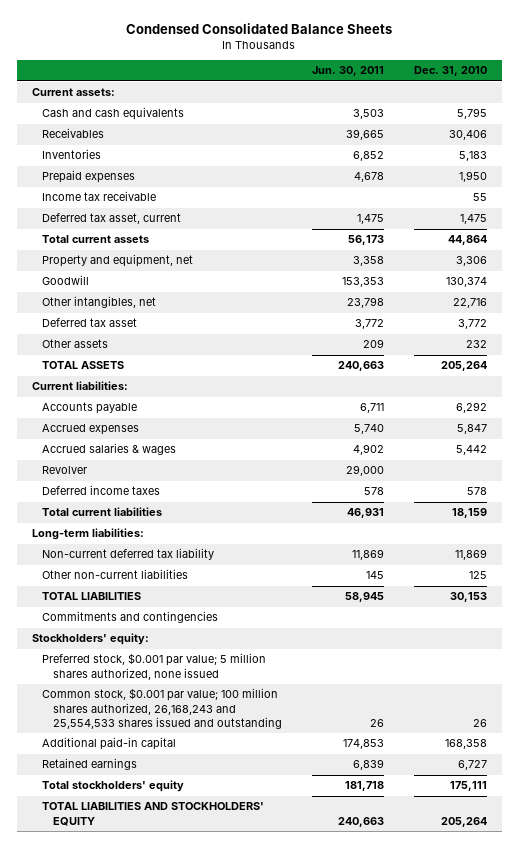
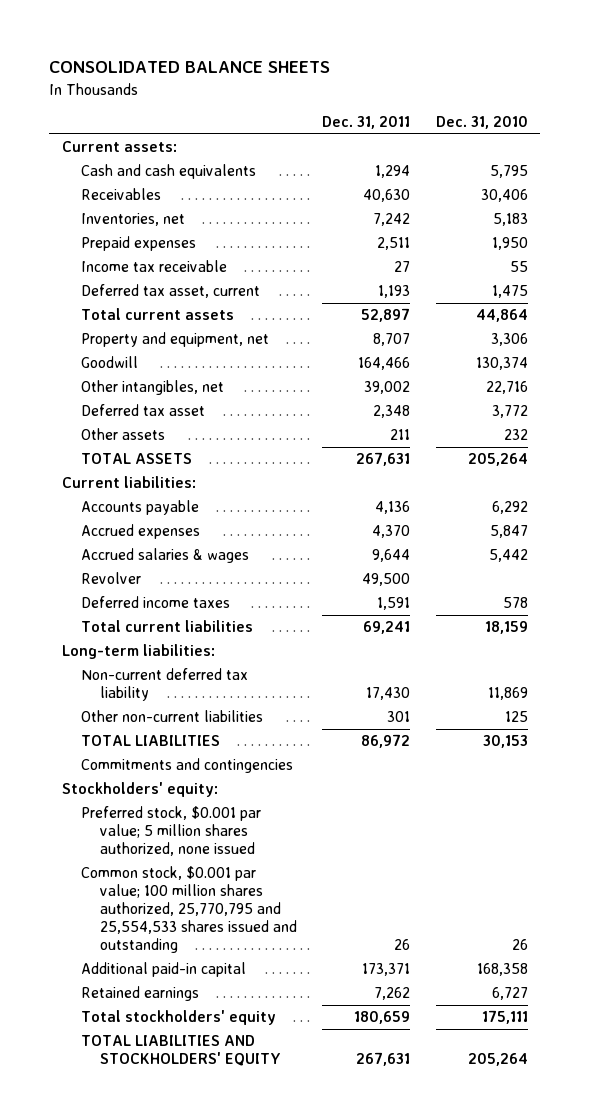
[126,22,393,34] Condensed Consolidated Balance Sheets -> [49,61,331,74] CONSOLIDATED BALANCE SHEETS
[311,66,384,77] Jun. 30, 2011 -> none
none -> [322,116,411,130] Dec. 31, 2011
[42,149,102,160] Inventories -> [81,213,186,227] Inventories, net
[42,688,283,729] Common stock, $0.001 par value; 100 million shares authorized, 26,168,243 and 25,554,533 shares issued and outstanding -> [81,866,298,953] Common stock, $0.001 par value; 100 million shares authorized, 25,770,795 and 25,554,533 shares issued and outstanding

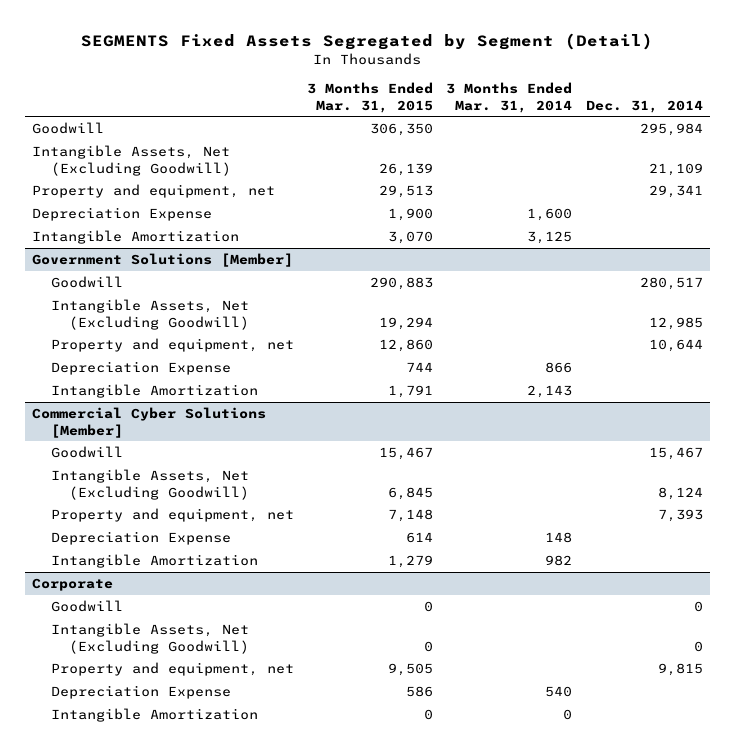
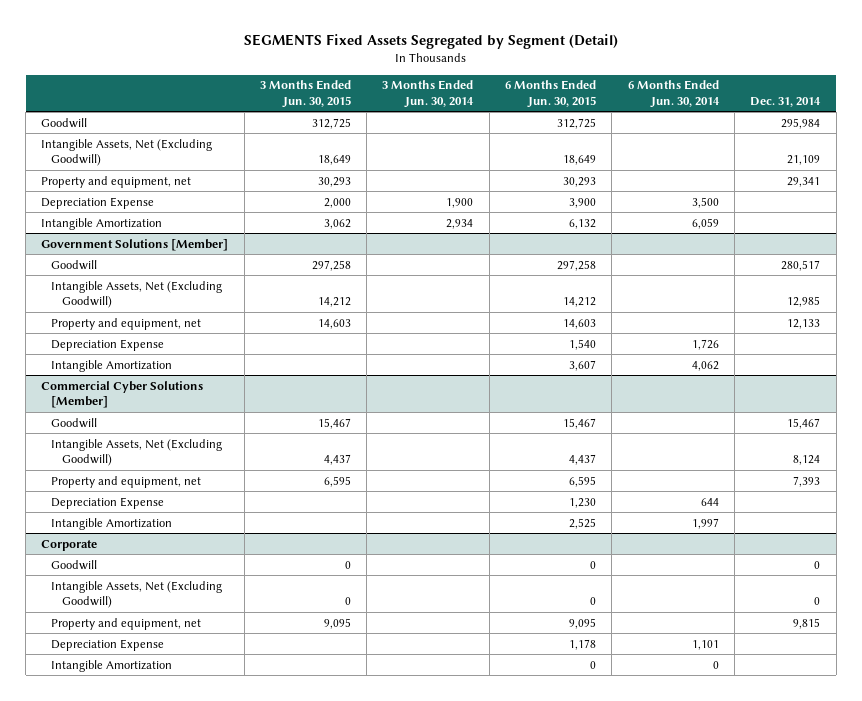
[306,81,433,113] 3 Months Ended Mar. 31, 2015 -> none
[446,81,573,113] 3 Months Ended Mar. 31, 2014 -> none
none -> [259,80,351,108] 3 Months Ended Jun. 30, 2015
none -> [382,80,475,108] 3 Months Ended Jun. 30, 2014
none -> [505,80,597,108] 6 Months Ended Jun. 30, 2015
none -> [627,80,720,108] 6 Months Ended Jun. 30, 2014
[648,338,703,352] 10,644 -> [787,318,821,329] 12,133

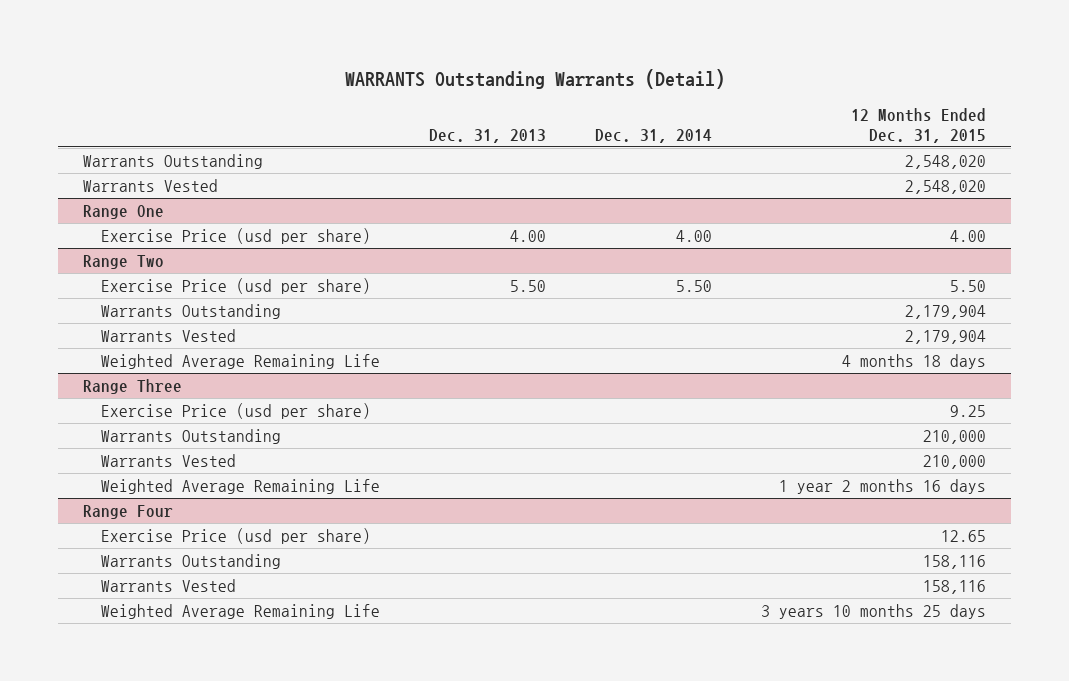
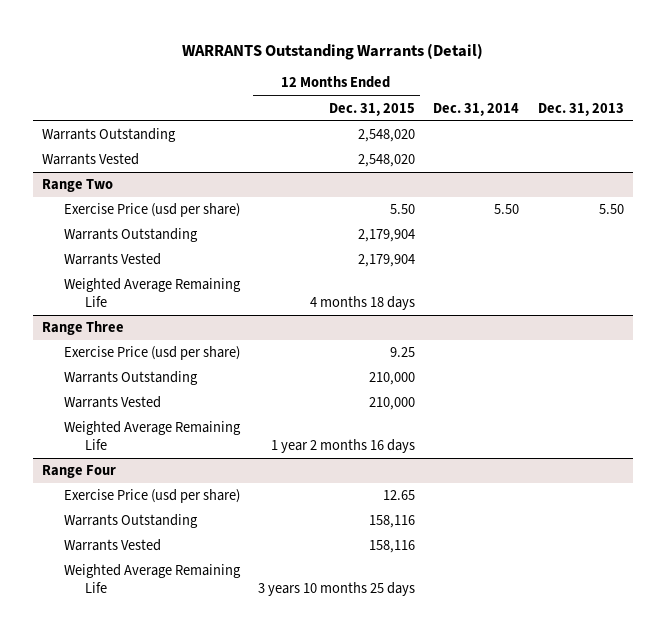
[82,204,164,219] Range One -> none
[101,227,372,244] Exercise Price (usd per share) -> none

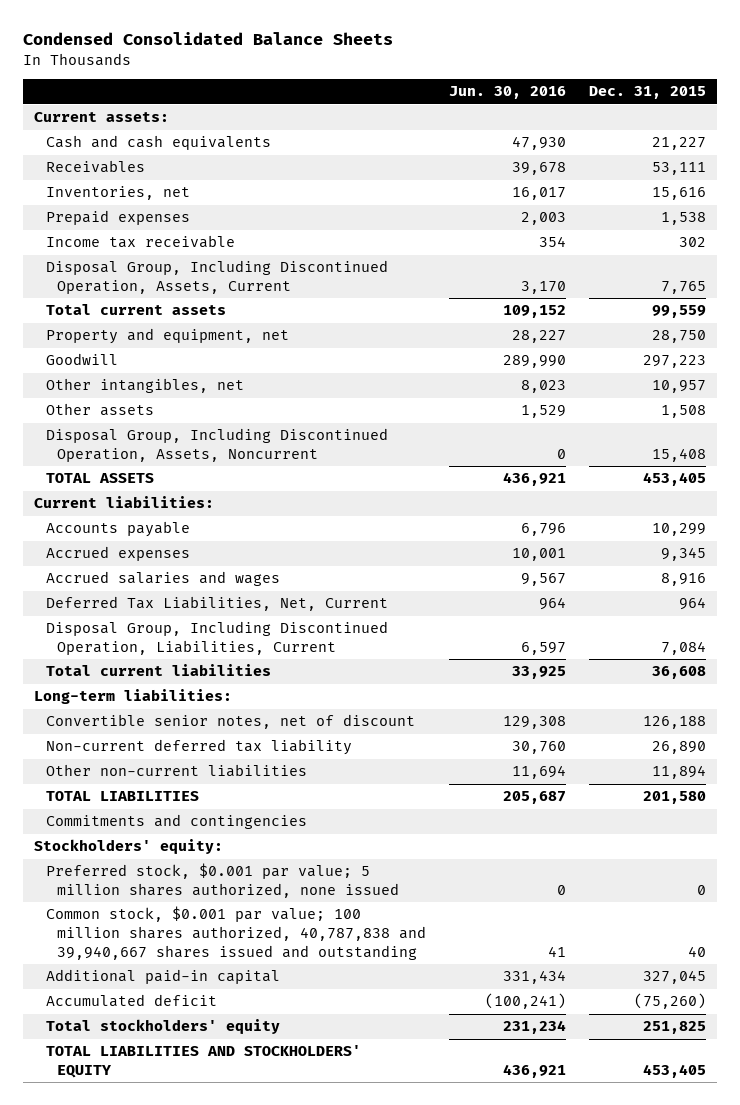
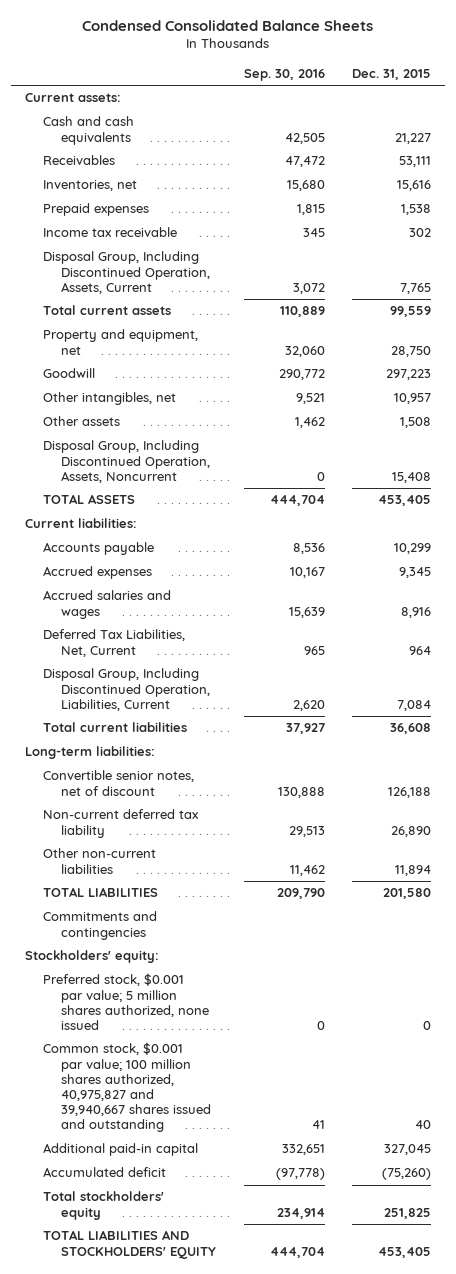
[448,86,566,100] Jun. 30, 2016 -> none
none -> [243,68,325,81] Sep. 30, 2016
[45,906,427,960] Common stock, $0.001 par value; 100 million shares authorized, 40,787,838 and 39,940,667 shares issued and outstanding -> [42,1042,212,1133] Common stock, $0.001 par value; 100 million shares authorized, 40,975,827 and 39,940,667 shares issued and outstanding

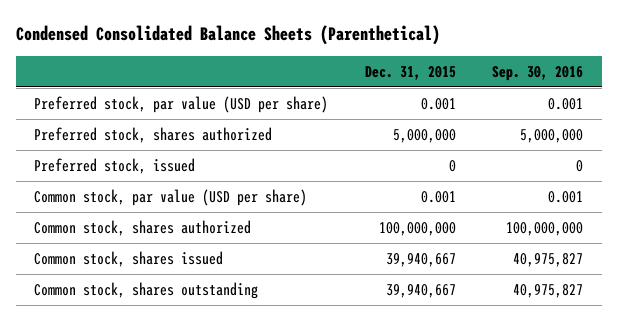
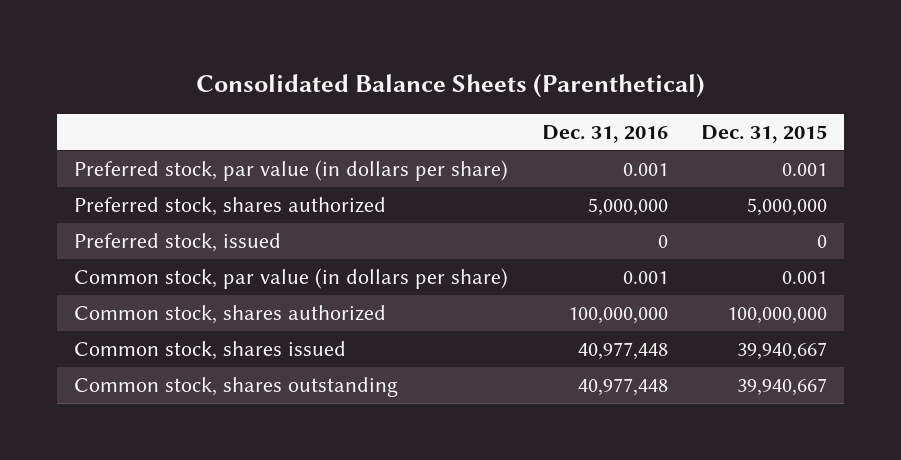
[15,25,440,46] Condensed Consolidated Balance Sheets (Parenthetical) -> [195,72,705,98] Consolidated Balance Sheets (Parenthetical)
[492,65,584,81] Sep. 30, 2016 -> none
none -> [541,125,668,144] Dec. 31, 2016
[34,95,329,113] Preferred stock, par value (USD per share) -> [74,159,509,181] Preferred stock, par value (in dollars per share)
[34,188,308,206] Common stock, par value (USD per share) -> [74,267,509,289] Common stock, par value (in dollars per share)

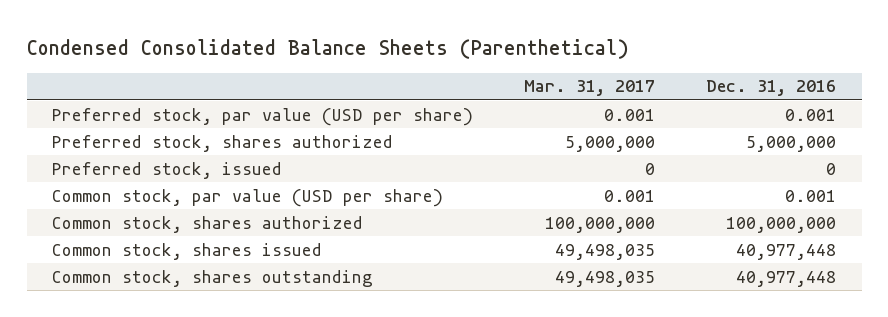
[195,72,705,98] Consolidated Balance Sheets (Parenthetical) -> [26,38,629,59] Condensed Consolidated Balance Sheets (Parenthetical)
[701,125,828,144] Dec. 31, 2015 -> none
none -> [524,80,656,97] Mar. 31, 2017
[74,159,509,181] Preferred stock, par value (in dollars per share) -> [52,107,474,126] Preferred stock, par value (USD per share)
[74,267,509,289] Common stock, par value (in dollars per share) -> [52,188,444,207] Common stock, par value (USD per share)

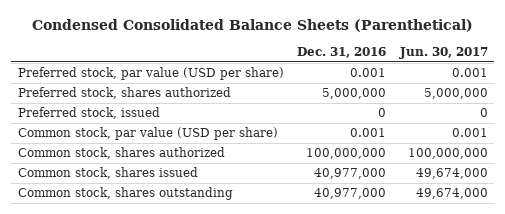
[524,80,656,97] Mar. 31, 2017 -> none
none -> [398,47,488,60] Jun. 30, 2017
[736,243,837,260] 40,977,448 -> [314,168,387,180] 40,977,000
[736,270,837,287] 40,977,448 -> [314,188,387,200] 40,977,000

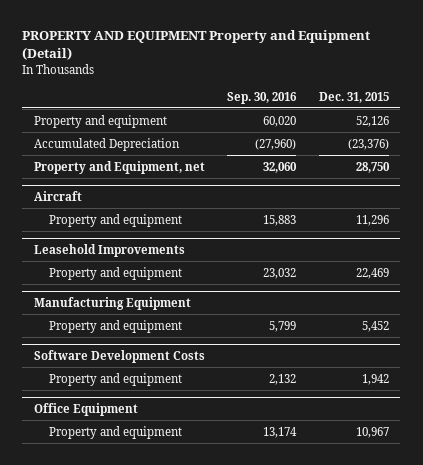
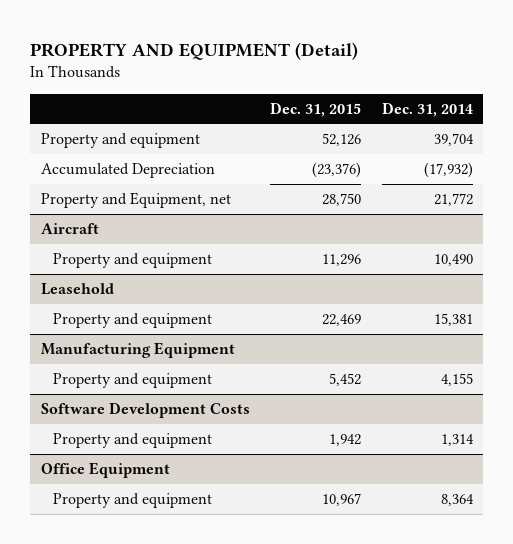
[22,30,371,61] PROPERTY AND EQUIPMENT Property and Equipment (Detail) -> [30,41,359,60] PROPERTY AND EQUIPMENT (Detail)
[227,91,298,104] Sep. 30, 2016 -> none
none -> [381,101,473,117] Dec. 31, 2014
[33,243,185,257] Leasehold Improvements -> [40,283,114,296] Leasehold

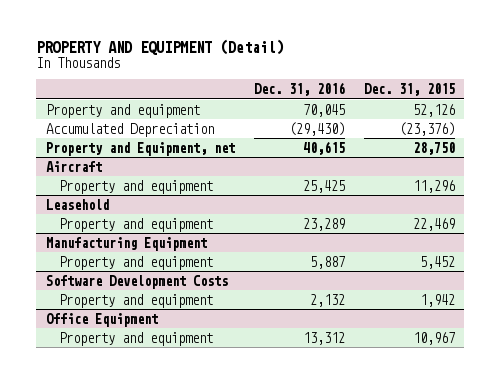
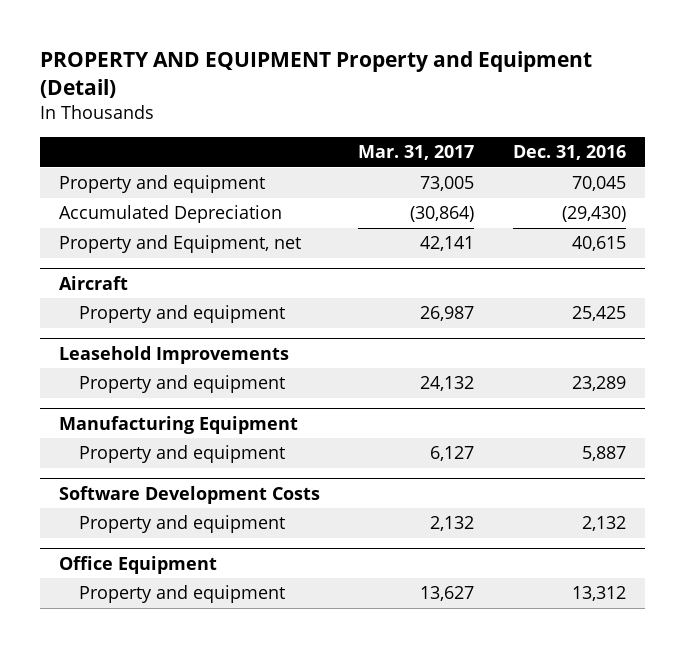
[36,39,285,56] PROPERTY AND EQUIPMENT (Detail) -> [39,51,592,98] PROPERTY AND EQUIPMENT Property and Equipment (Detail)
[363,82,455,96] Dec. 31, 2015 -> none
none -> [358,144,475,160] Mar. 31, 2017
[45,198,109,210] Leasehold -> [58,345,289,364] Leasehold Improvements

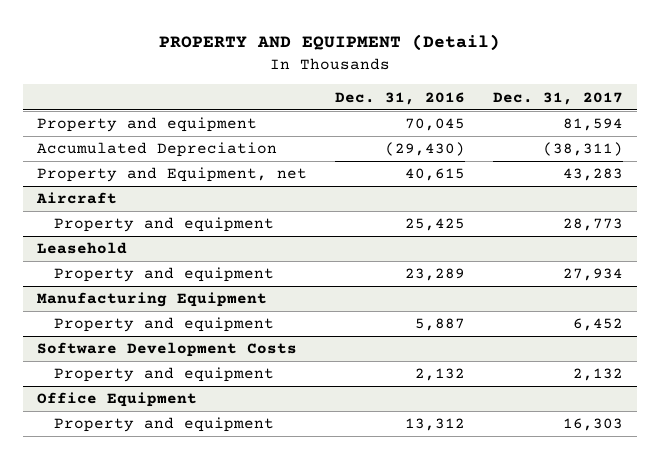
[39,51,592,98] PROPERTY AND EQUIPMENT Property and Equipment (Detail) -> [159,34,501,52] PROPERTY AND EQUIPMENT (Detail)
[358,144,475,160] Mar. 31, 2017 -> none
none -> [493,91,624,105] Dec. 31, 2017
[58,345,289,364] Leasehold Improvements -> [36,242,127,255] Leasehold

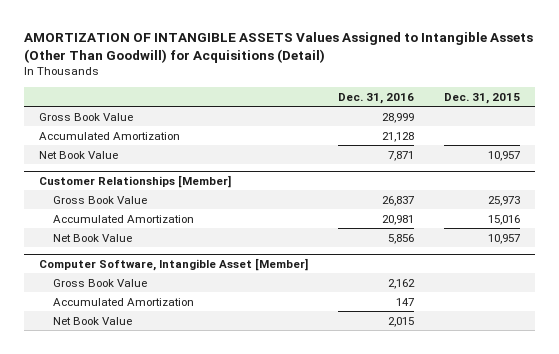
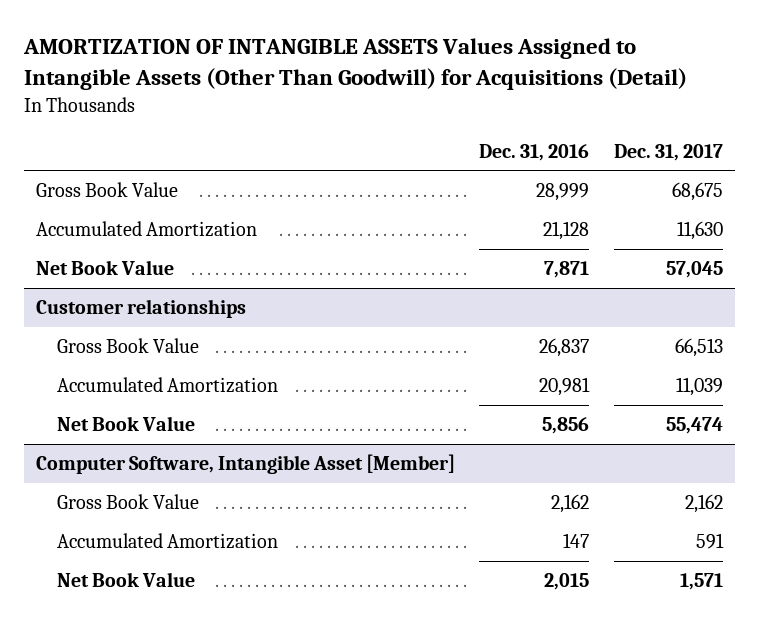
[444,92,521,104] Dec. 31, 2015 -> none
none -> [613,143,723,161] Dec. 31, 2017
[38,174,231,188] Customer Relationships [Member] -> [36,299,247,319] Customer relationships

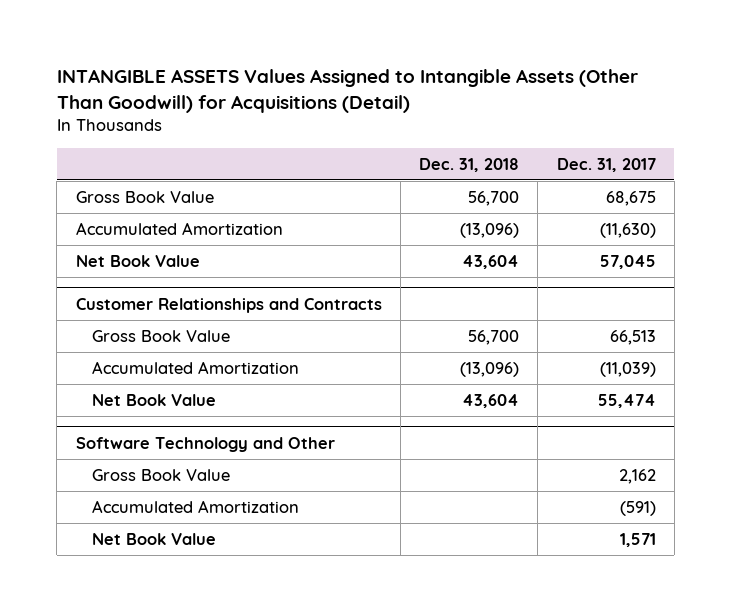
[22,38,687,90] AMORTIZATION OF INTANGIBLE ASSETS Values Assigned to Intangible Assets (Other Than Goodwill) for Acquisitions (Detail) -> [56,68,638,113] INTANGIBLE ASSETS Values Assigned to Intangible Assets (Other Than Goodwill) for Acquisitions (Detail)
[479,143,590,161] Dec. 31, 2016 -> none
none -> [419,157,520,172] Dec. 31, 2018
[676,221,723,241] 11,630 -> [599,222,656,238] (11,630)
[36,299,247,319] Customer relationships -> [75,297,382,313] Customer Relationships and Contracts
[675,377,723,397] 11,039 -> [599,361,656,377] (11,039)
[36,454,456,475] Computer Software, Intangible Asset [Member] -> [75,436,335,452] Software Technology and Other
[695,533,724,550] 591 -> [619,500,656,516] (591)

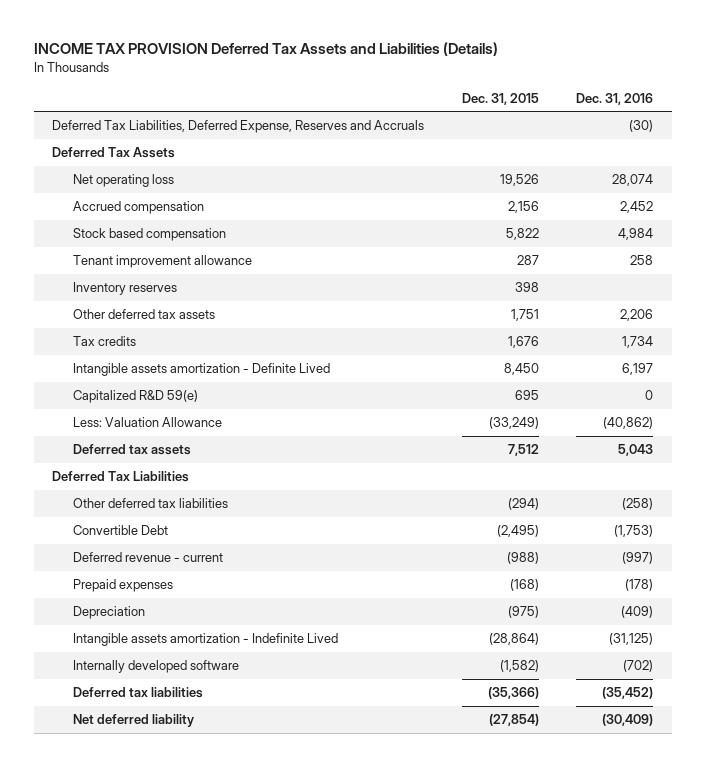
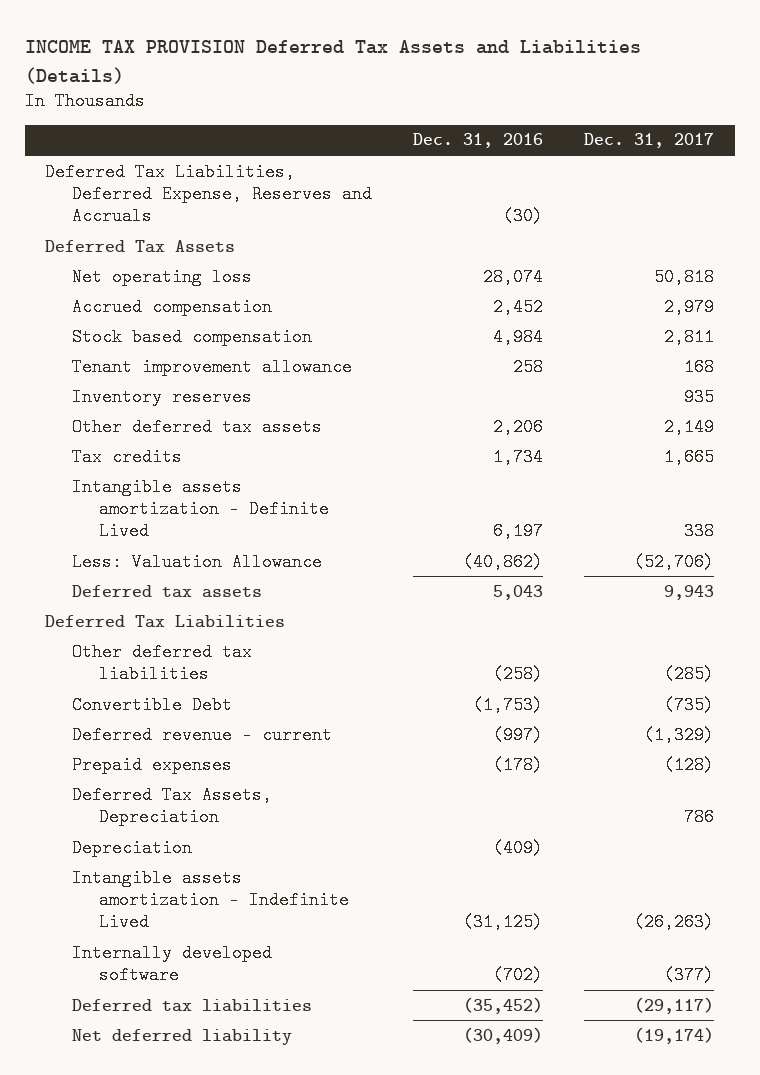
[461,92,539,105] Dec. 31, 2015 -> none
none -> [584,133,715,149] Dec. 31, 2017
[72,390,198,404] Capitalized R&D 59(e) -> none
none -> [71,785,272,827] Deferred Tax Assets, Depreciation

